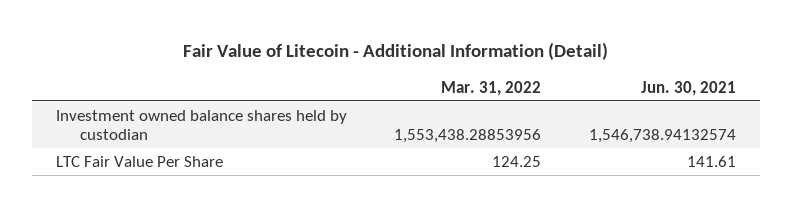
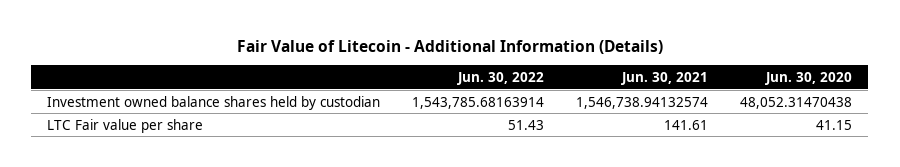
[182,42,608,61] Fair Value of Litecoin - Additional Information (Detail) -> [236,39,663,54] Fair Value of Litecoin - Additional Information (Details)
[441,80,542,96] Mar. 31, 2022 -> none
none -> [457,71,545,85] Jun. 30, 2022
none -> [765,71,853,85] Jun. 30, 2020
[55,155,223,167] LTC Fair Value Per Share -> [47,118,204,133] LTC Fair value per share

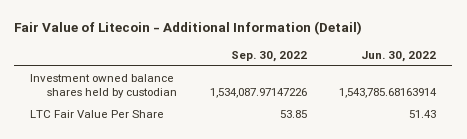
[236,39,663,54] Fair Value of Litecoin - Additional Information (Details) -> [14,21,363,36] Fair Value of Litecoin - Additional Information (Detail)
[621,71,709,85] Jun. 30, 2021 -> none
[765,71,853,85] Jun. 30, 2020 -> none
none -> [230,51,307,63] Sep. 30, 2022
[47,118,204,133] LTC Fair value per share -> [30,109,165,118] LTC Fair Value Per Share

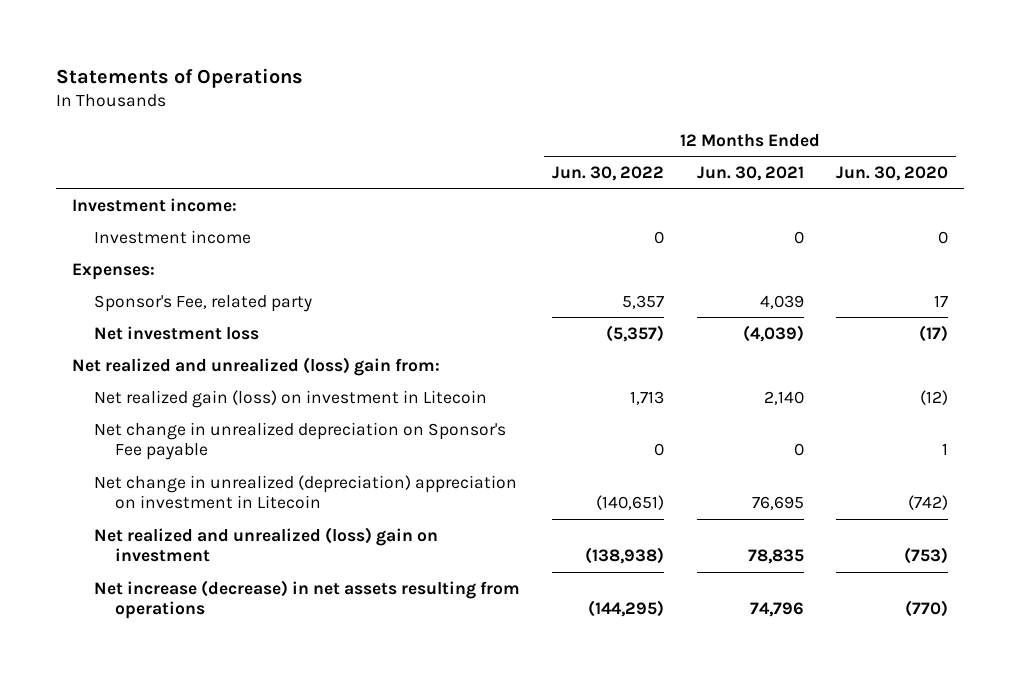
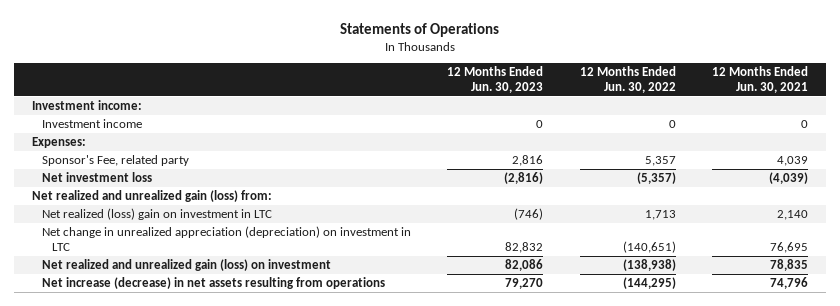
[836,165,949,181] Jun. 30, 2020 -> none
none -> [447,66,544,93] 12 Months Ended Jun. 30, 2023
[93,421,506,461] Net change in unrealized depreciation on Sponsor's Fee payable -> none
[71,356,440,376] Net realized and unrealized (loss) gain from: -> [32,190,273,203] Net realized and unrealized gain (loss) from:
[93,389,487,408] Net realized gain (loss) on investment in Litecoin -> [42,208,273,221] Net realized (loss) gain on investment in LTC
[93,474,517,510] Net change in unrealized (depreciation) appreciation on investment in Litecoin -> [42,226,412,251] Net change in unrealized appreciation (depreciation) on investment in LTC
[93,526,438,563] Net realized and unrealized (loss) gain on investment -> [42,259,332,272] Net realized and unrealized gain (loss) on investment

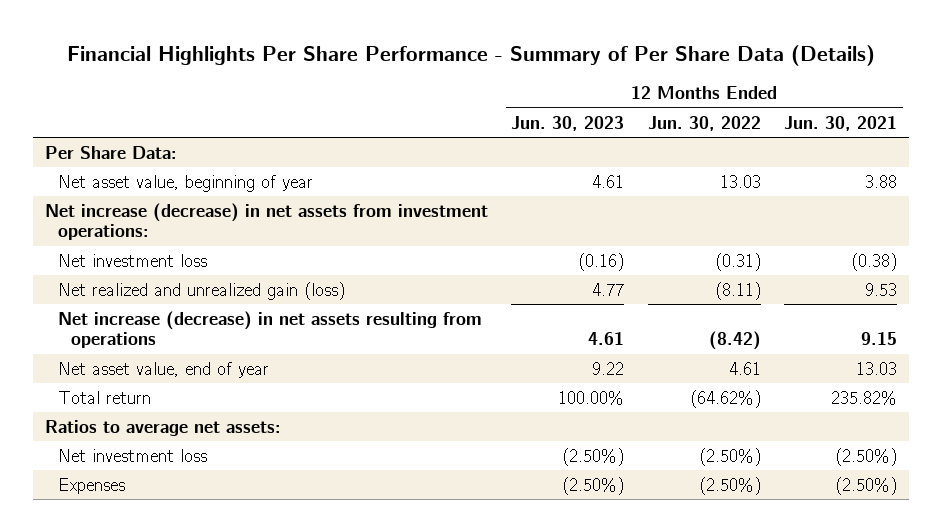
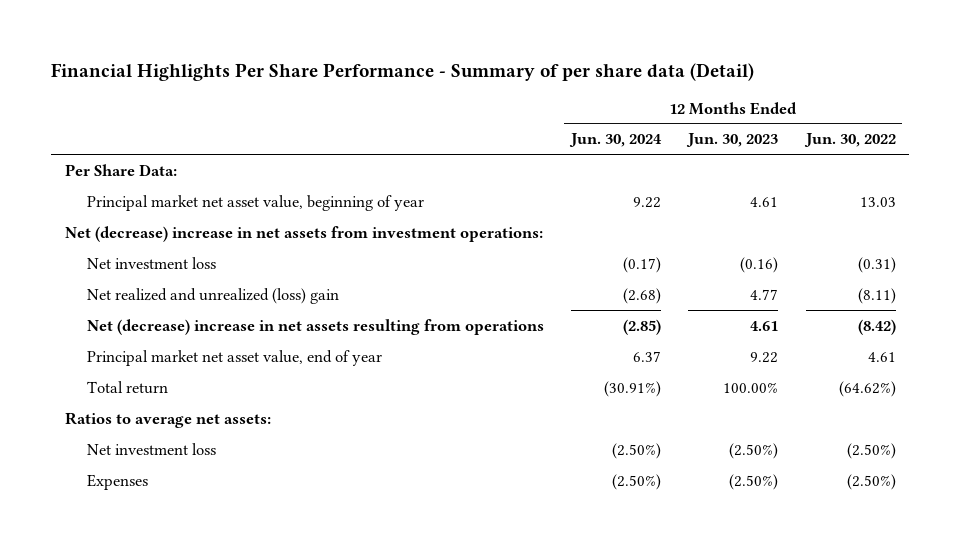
[67,44,876,66] Financial Highlights Per Share Performance - Summary of Per Share Data (Details) -> [51,62,755,81] Financial Highlights Per Share Performance - Summary of per share data (Detail)
[784,115,898,131] Jun. 30, 2021 -> none
none -> [569,133,663,148] Jun. 30, 2024
[57,174,313,192] Net asset value, beginning of year -> [87,194,425,211] Principal market net asset value, beginning of year
[45,202,489,241] Net increase (decrease) in net assets from investment operations: -> [64,225,543,242] Net (decrease) increase in net assets from investment operations:
[57,281,345,300] Net realized and unrealized gain (loss) -> [87,287,340,304] Net realized and unrealized (loss) gain
[57,310,482,349] Net increase (decrease) in net assets resulting from operations -> [87,318,545,335] Net (decrease) increase in net assets resulting from operations
[57,361,269,378] Net asset value, end of year -> [87,349,383,366] Principal market net asset value, end of year

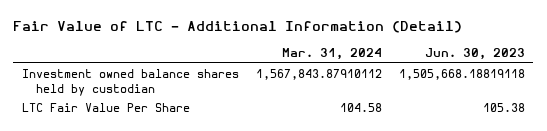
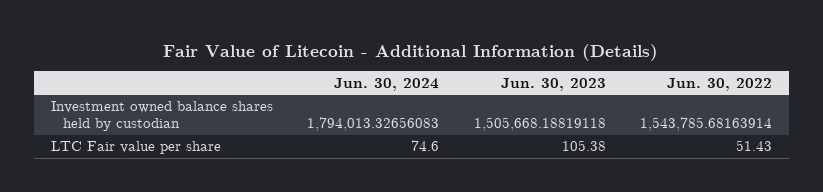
[13,21,463,34] Fair Value of LTC - Additional Information (Detail) -> [163,43,659,61] Fair Value of Litecoin - Additional Information (Details)
[281,47,382,60] Mar. 31, 2024 -> none
none -> [334,77,440,91] Jun. 30, 2024
none -> [666,77,772,91] Jun. 30, 2022
[21,103,190,113] LTC Fair Value Per Share -> [51,141,222,155] LTC Fair value per share

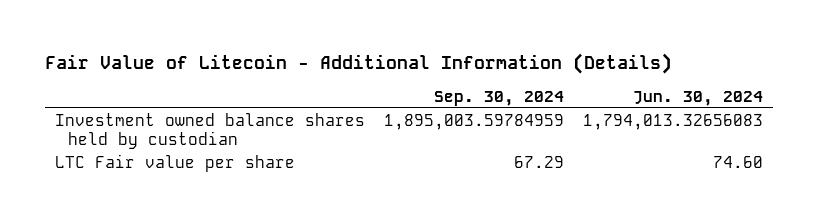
[500,77,606,91] Jun. 30, 2023 -> none
[666,77,772,91] Jun. 30, 2022 -> none
none -> [433,90,564,106] Sep. 30, 2024
[411,140,440,152] 74.6 -> [713,155,764,168] 74.60

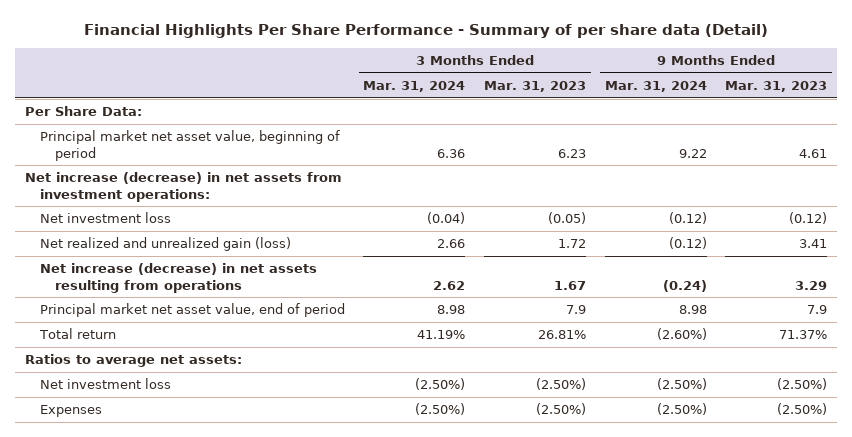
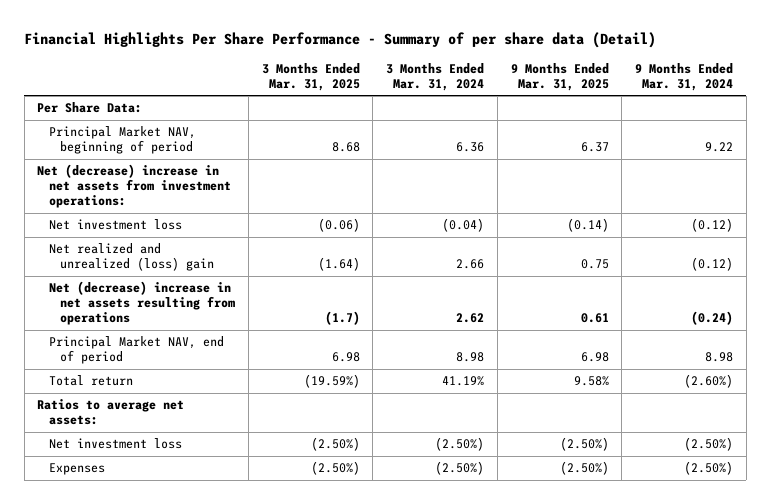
[484,80,587,92] Mar. 31, 2023 -> none
[725,80,828,92] Mar. 31, 2023 -> none
none -> [261,62,360,91] 3 Months Ended Mar. 31, 2025
none -> [510,62,609,91] 9 Months Ended Mar. 31, 2025
[39,130,340,161] Principal market net asset value, beginning of period -> [48,126,196,155] Principal Market NAV, beginning of period
[24,172,342,202] Net increase (decrease) in net assets from investment operations: -> [37,164,231,209] Net (decrease) increase in net assets from investment operations:
[39,237,291,252] Net realized and unrealized gain (loss) -> [48,243,215,272] Net realized and unrealized (loss) gain
[39,263,317,293] Net increase (decrease) in net assets resulting from operations -> [48,281,236,326] Net (decrease) increase in net assets resulting from operations
[39,303,345,318] Principal market net asset value, end of period -> [48,336,224,365] Principal Market NAV, end of period

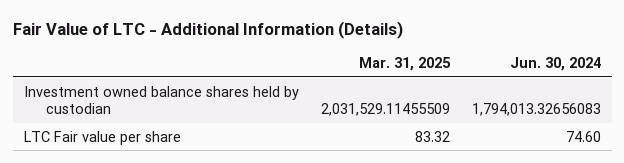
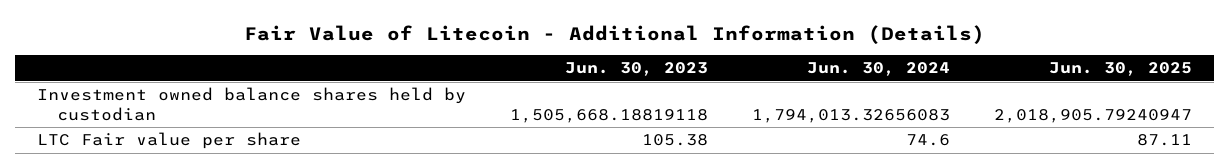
[12,20,403,39] Fair Value of LTC - Additional Information (Details) -> [243,24,985,44] Fair Value of Litecoin - Additional Information (Details)
[358,57,451,72] Mar. 31, 2025 -> none
none -> [565,62,709,77] Jun. 30, 2023
none -> [1049,62,1193,77] Jun. 30, 2025
[565,130,601,142] 74.60 -> [906,134,951,147] 74.6

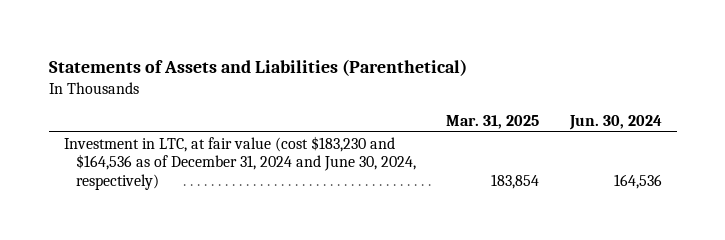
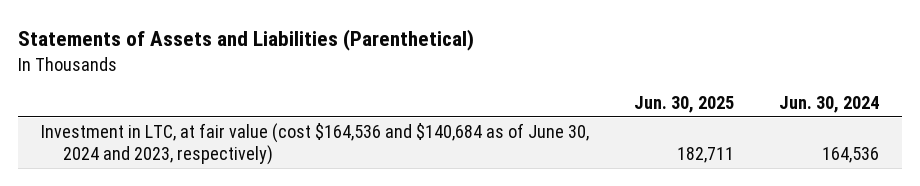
[446,115,540,130] Mar. 31, 2025 -> none
none -> [634,96,735,114] Jun. 30, 2025
[63,136,417,190] Investment in LTC, at fair value (cost $183,230 and $164,536 as of December 31, 2024 and June 30, 2024, respectively) -> [40,123,589,166] Investment in LTC, at fair value (cost $164,536 and $140,684 as of June 30, 2024 and 2023, respectively)

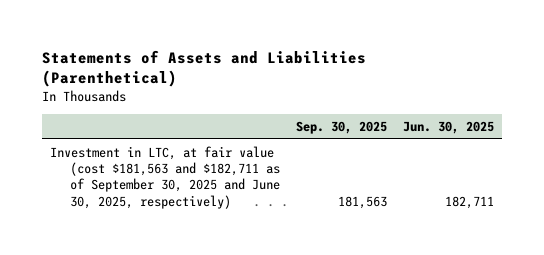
[779,96,880,114] Jun. 30, 2024 -> none
none -> [295,121,387,135] Sep. 30, 2025
[40,123,589,166] Investment in LTC, at fair value (cost $164,536 and $140,684 as of June 30, 2024 and 2023, respectively) -> [50,145,280,209] Investment in LTC, at fair value (cost $181,563 and $182,711 as of September 30, 2025 and June 30, 2025, respectively)

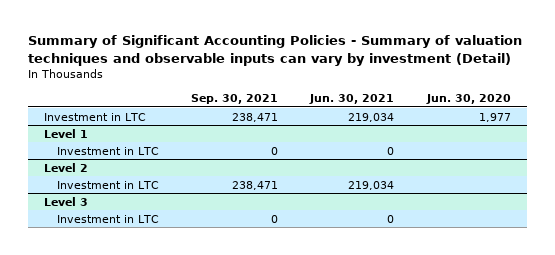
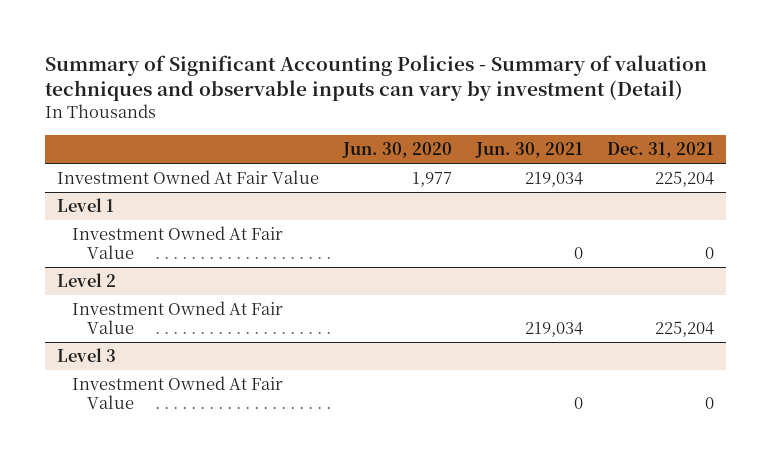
[190,93,278,104] Sep. 30, 2021 -> none
none -> [606,141,714,158] Dec. 31, 2021
[44,112,147,121] Investment in LTC -> [57,170,320,185] Investment Owned At Fair Value
[56,146,159,155] Investment in LTC -> [72,226,284,260] Investment Owned At Fair Value
[56,180,159,189] Investment in LTC -> [72,301,284,335] Investment Owned At Fair Value
[56,214,159,223] Investment in LTC -> [72,376,284,410] Investment Owned At Fair Value

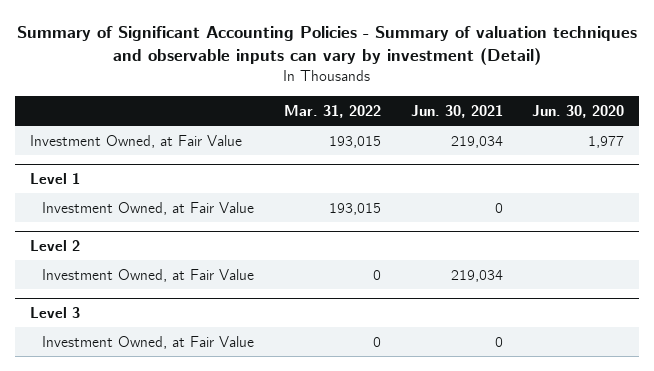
[606,141,714,158] Dec. 31, 2021 -> none
none -> [283,104,381,118] Mar. 31, 2022
[57,170,320,185] Investment Owned At Fair Value -> [30,134,243,148] Investment Owned, at Fair Value
[72,226,284,260] Investment Owned At Fair Value -> [42,201,255,215] Investment Owned, at Fair Value
[72,301,284,335] Investment Owned At Fair Value -> [42,268,255,282] Investment Owned, at Fair Value
[72,376,284,410] Investment Owned At Fair Value -> [42,335,255,349] Investment Owned, at Fair Value

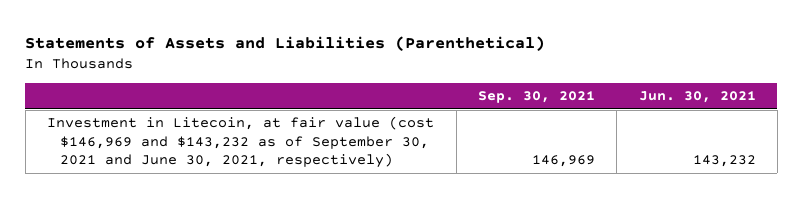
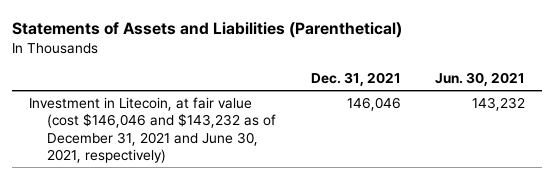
[477,91,595,104] Sep. 30, 2021 -> none
none -> [310,72,401,87] Dec. 31, 2021
[47,116,435,169] Investment in Litecoin, at fair value (cost $146,969 and $143,232 as of September 30, 2021 and June 30, 2021, respectively) -> [29,96,277,164] Investment in Litecoin, at fair value (cost $146,046 and $143,232 as of December 31, 2021 and June 30, 2021, respectively)

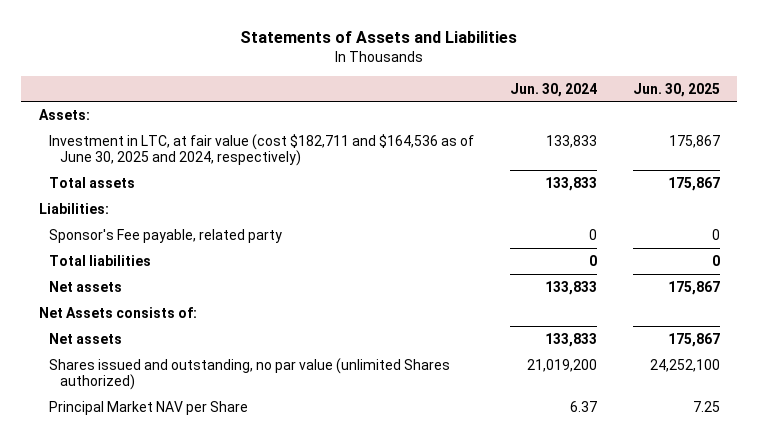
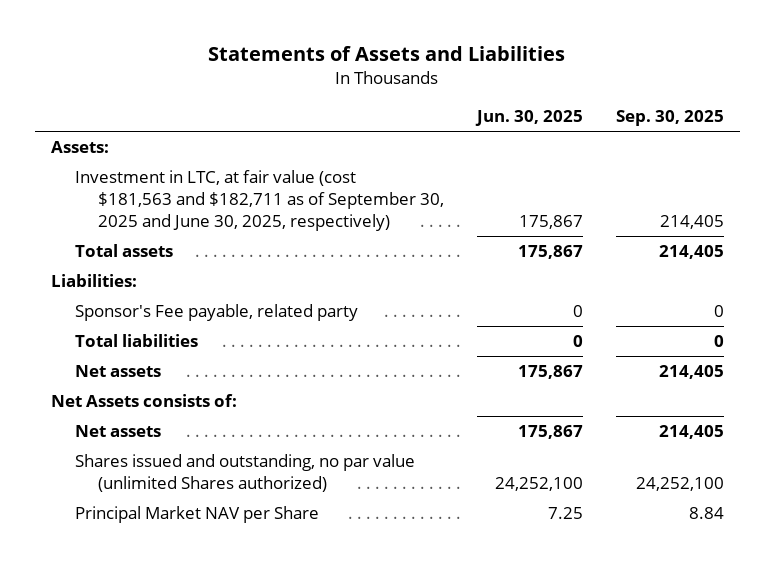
[510,82,598,97] Jun. 30, 2024 -> none
none -> [615,110,724,127] Sep. 30, 2025
[49,133,475,167] Investment in LTC, at fair value (cost $182,711 and $164,536 as of June 30, 2025 and 2024, respectively) -> [74,169,445,232] Investment in LTC, at fair value (cost $181,563 and $182,711 as of September 30, 2025 and June 30, 2025, respectively)

